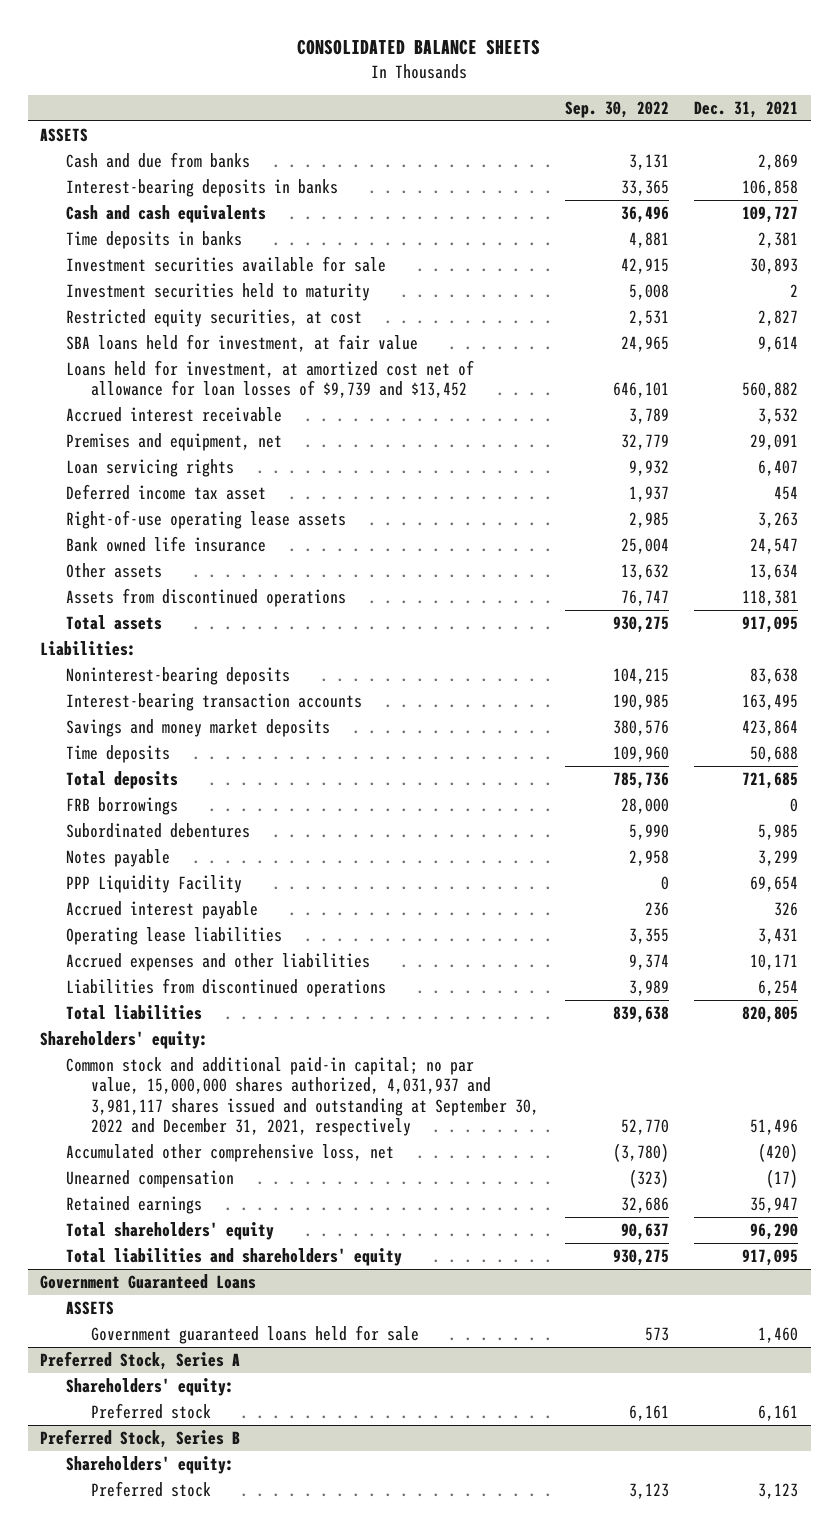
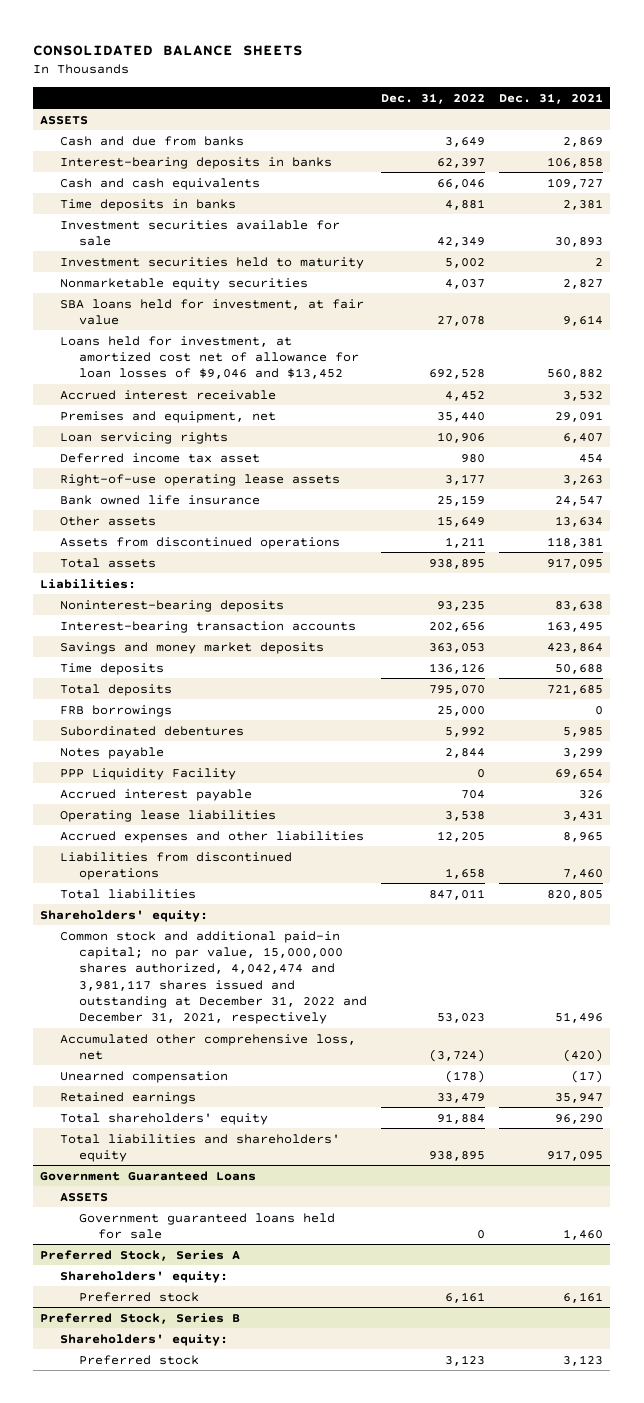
[564,101,669,119] Sep. 30, 2022 -> none
none -> [380,92,485,104] Dec. 31, 2022
[65,308,362,327] Restricted equity securities, at cost -> [59,277,308,290] Nonmarketable equity securities
[65,359,474,399] Loans held for investment, at amortized cost net of allowance for loan losses of $9,739 and $13,452 -> [59,335,359,380] Loans held for investment, at amortized cost net of allowance for loan losses of $9,046 and $13,452
[750,953,799,970] 10,171 -> [563,831,604,842] 8,965
[758,979,799,996] 6,254 -> [563,868,604,879] 7,460
[65,1056,539,1137] Common stock and additional paid-in capital; no par value, 15,000,000 shares authorized, 4,031,937 and 3,981,117 shares issued and outstanding at September 30, 2022 and December 31, 2021, respectively -> [59,930,367,1025] Common stock and additional paid-in capital; no par value, 15,000,000 shares authorized, 4,042,474 and 3,981,117 shares issued and outstanding at December 31, 2022 and December 31, 2021, respectively

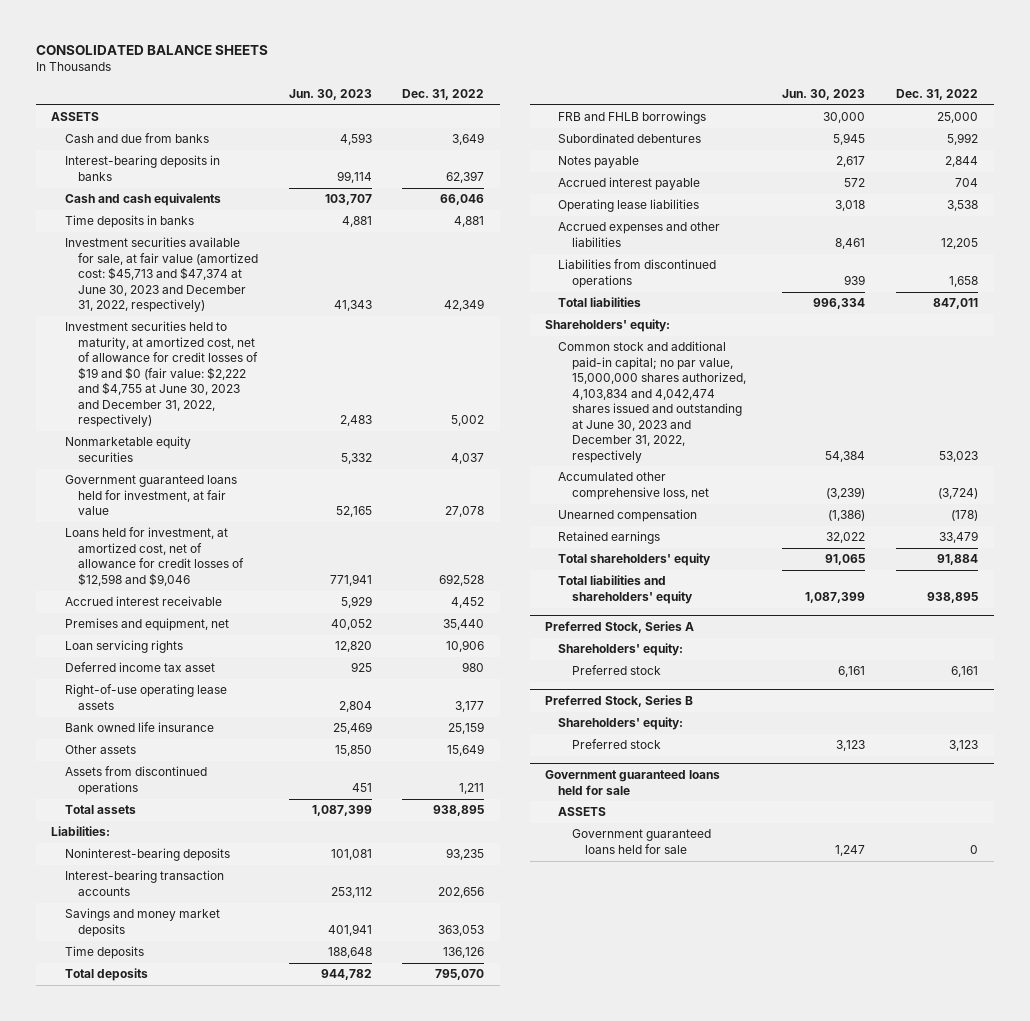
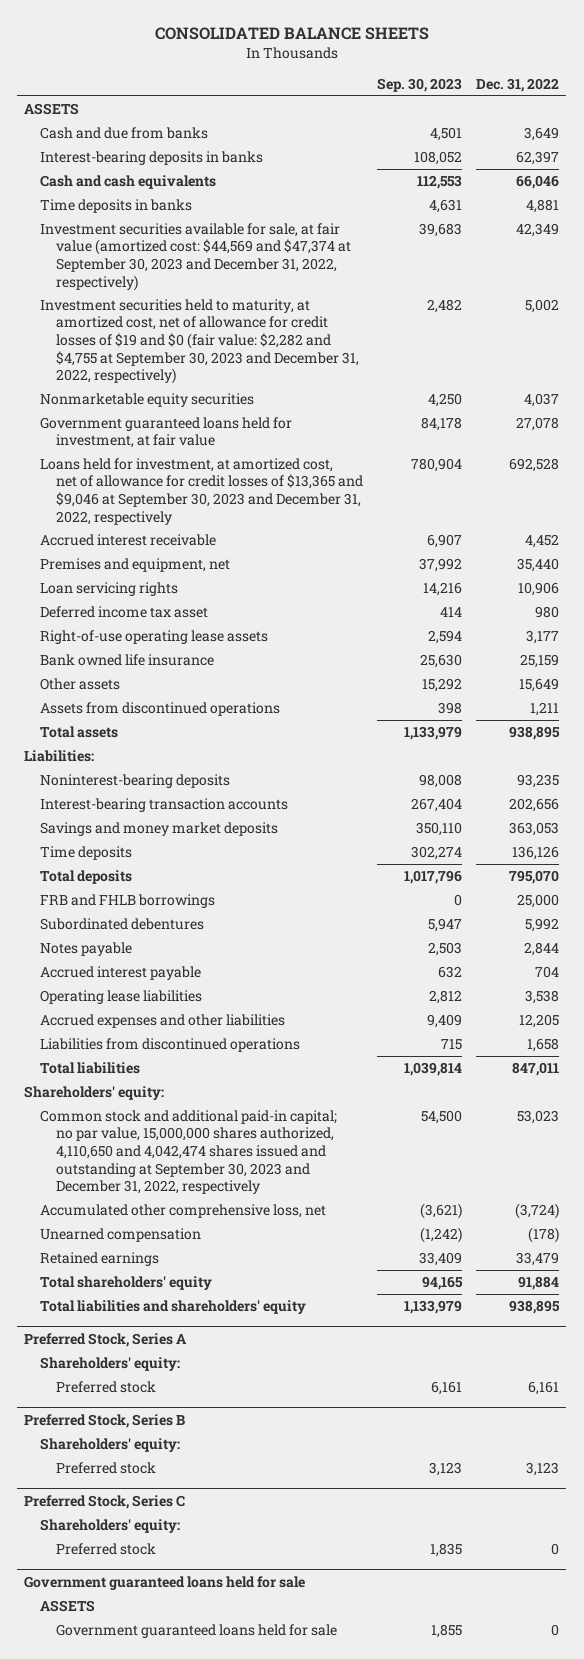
[288,89,372,101] Jun. 30, 2023 -> none
none -> [377,77,463,92] Sep. 30, 2023
[64,237,259,313] Investment securities available for sale, at fair value (amortized cost: $45,713 and $47,374 at June 30, 2023 and December 31, 2022, respectively) -> [40,222,351,291] Investment securities available for sale, at fair value (amortized cost: $44,569 and $47,374 at September 30, 2023 and December 31, 2022, respectively)
[64,321,259,428] Investment securities held to maturity, at amortized cost, net of allowance for credit losses of $19 and $0 (fair value: $2,222 and $4,755 at June 30, 2023 and December 31, 2022, respectively) -> [40,298,359,385] Investment securities held to maturity, at amortized cost, net of allowance for credit losses of $19 and $0 (fair value: $2,282 and $4,755 at September 30, 2023 and December 31, 2022, respectively)
[64,527,245,586] Loans held for investment, at amortized cost, net of allowance for credit losses of $12,598 and $9,046 -> [40,457,363,525] Loans held for investment, at amortized cost, net of allowance for credit losses of $13,365 and $9,046 at September 30, 2023 and December 31, 2022, respectively
[558,341,746,463] Common stock and additional paid-in capital; no par value, 15,000,000 shares authorized, 4,103,834 and 4,042,474 shares issued and outstanding at June 30, 2023 and December 31, 2022, respectively -> [40,1109,338,1195] Common stock and additional paid-in capital; no par value, 15,000,000 shares authorized, 4,110,650 and 4,042,474 shares issued and outstanding at September 30, 2023 and December 31, 2022, respectively
none -> [24,1494,186,1509] Preferred Stock, Series C
none -> [40,1518,181,1533] Shareholders' equity:
none -> [55,1542,156,1555] Preferred stock

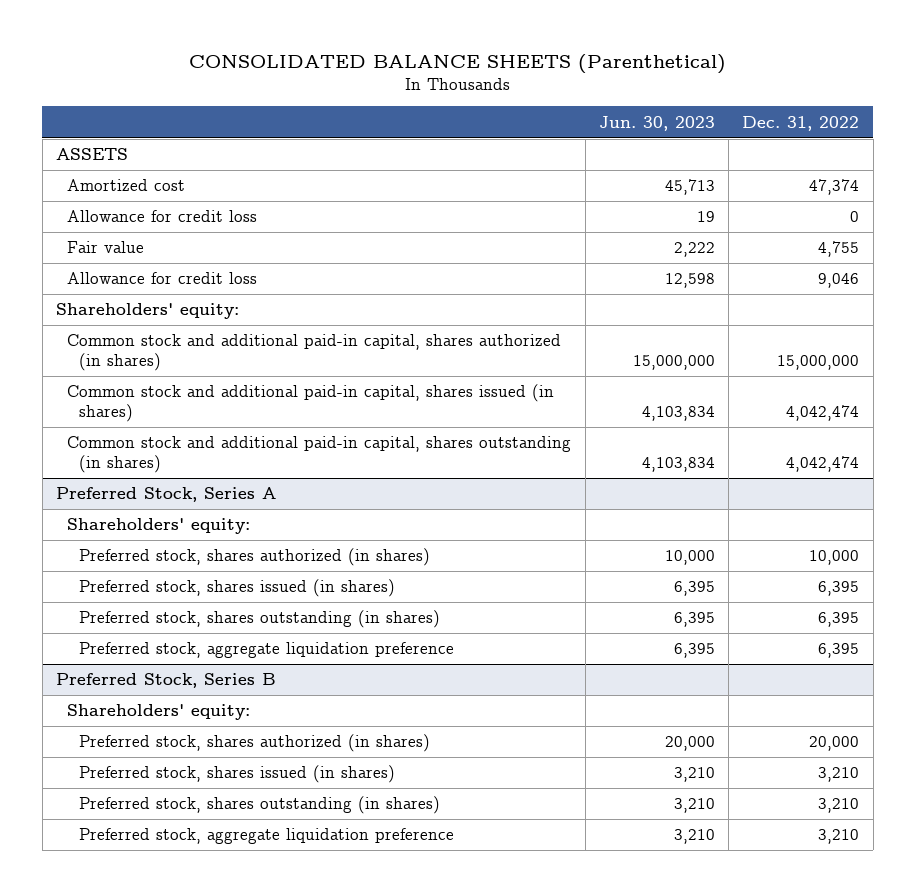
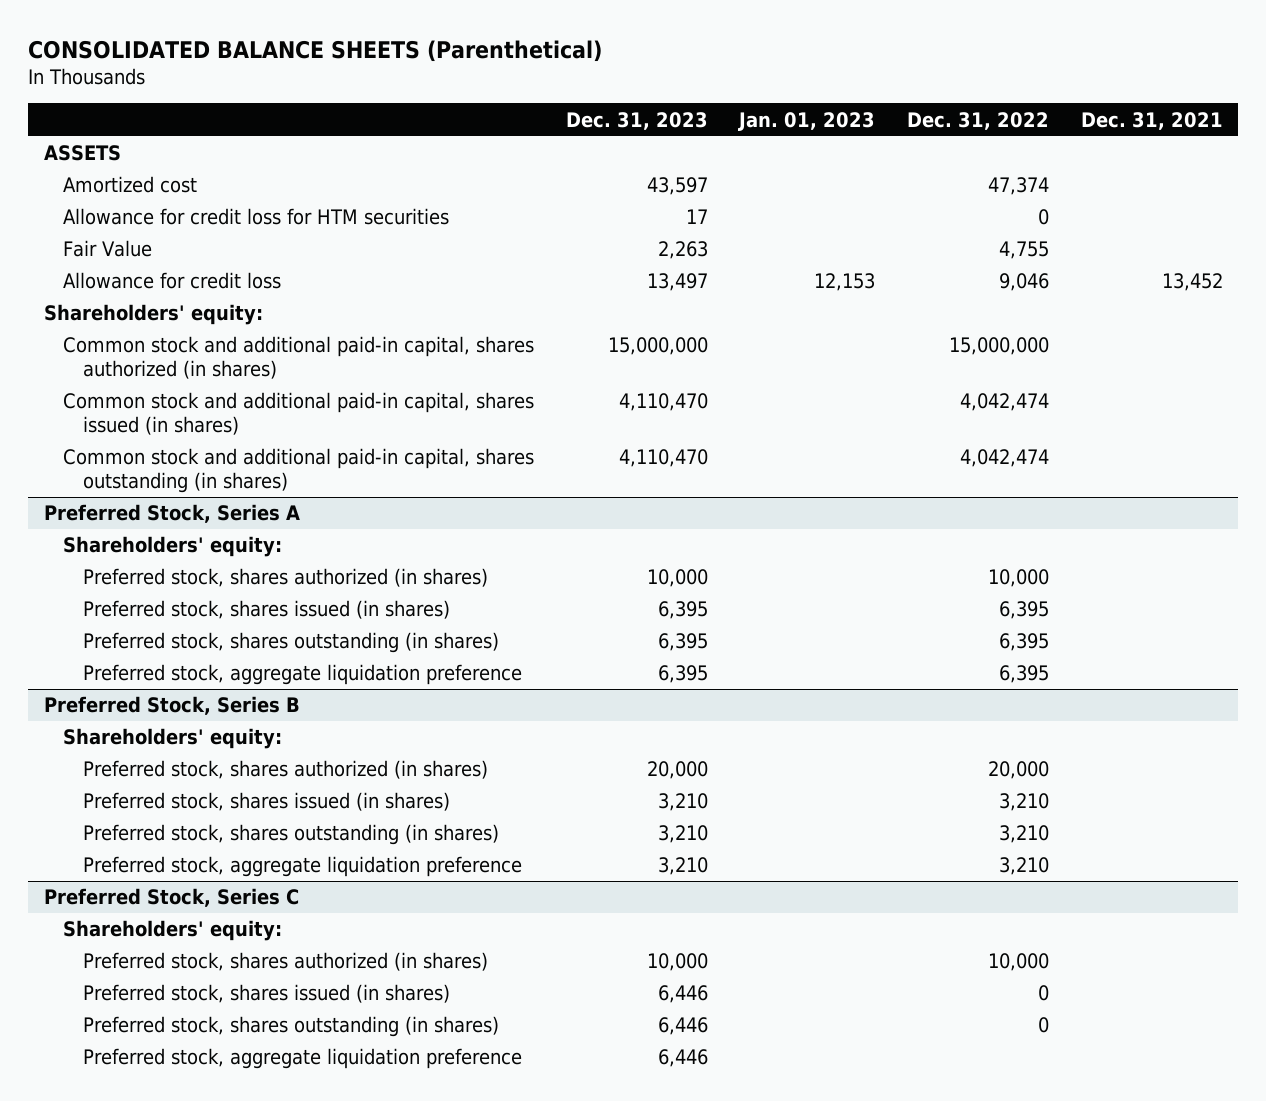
[598,115,715,131] Jun. 30, 2023 -> none
none -> [565,111,708,130] Dec. 31, 2023
none -> [738,111,876,131] Jan. 01, 2023
none -> [1080,111,1223,130] Dec. 31, 2021
[67,210,258,223] Allowance for credit loss -> [63,208,450,226] Allowance for credit loss for HTM securities
[67,241,145,254] Fair value -> [63,240,153,258] Fair Value
none -> [43,888,299,908] Preferred Stock, Series C
none -> [63,920,283,942] Shareholders' equity:
none -> [82,952,488,972] Preferred stock, shares authorized (in shares)
none -> [82,984,450,1004] Preferred stock, shares issued (in shares)
none -> [82,1016,499,1038] Preferred stock, shares outstanding (in shares)
none -> [82,1048,522,1070] Preferred stock, aggregate liquidation preference

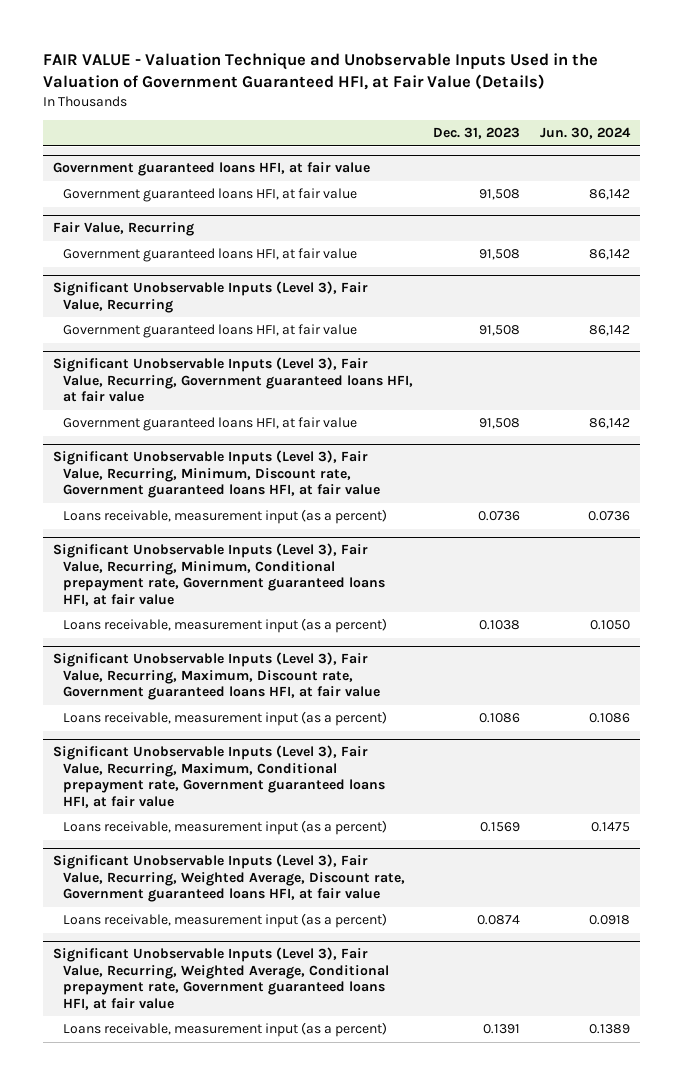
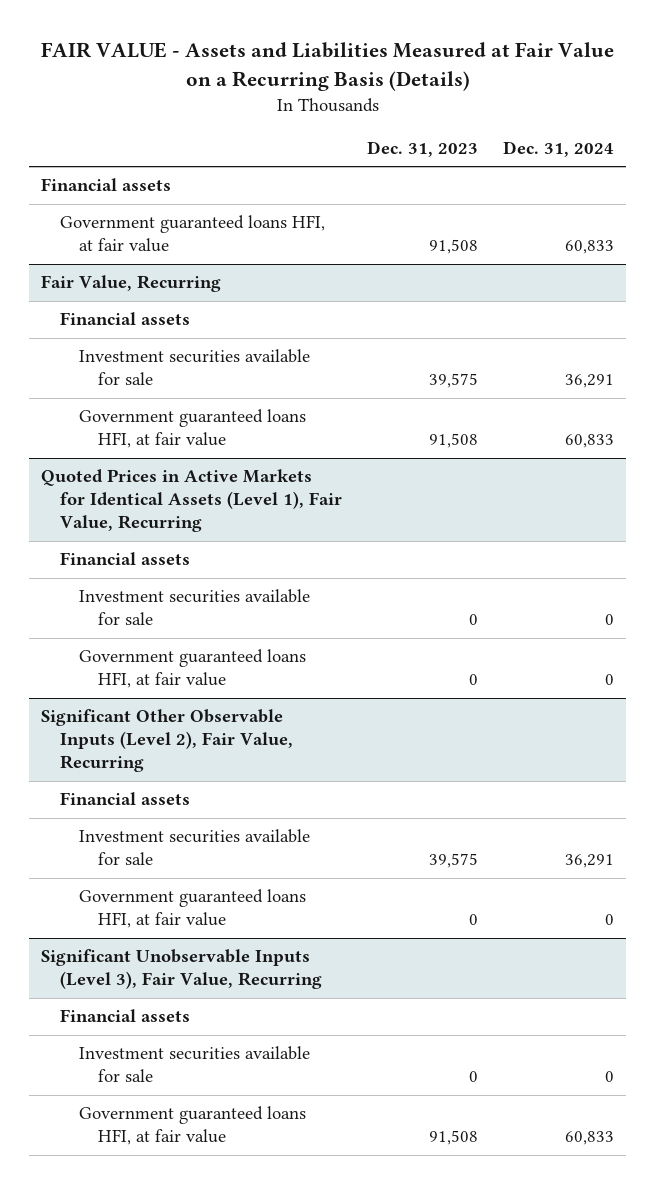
[42,52,598,90] FAIR VALUE - Valuation Technique and Unobservable Inputs Used in the Valuation of Government Guaranteed HFI, at Fair Value (Details) -> [40,42,614,92] FAIR VALUE - Assets and Liabilities Measured at Fair Value on a Recurring Basis (Details)
[540,127,632,140] Jun. 30, 2024 -> none
none -> [502,140,614,157] Dec. 31, 2024
[52,162,370,177] Government guaranteed loans HFI, at fair value -> none
none -> [41,178,172,192] Financial assets
none -> [60,312,191,326] Financial assets
none -> [78,349,310,386] Investment securities available for sale
none -> [41,469,343,533] Quoted Prices in Active Markets for Identical Assets (Level 1), Fair Value, Recurring
none -> [60,552,191,566] Financial assets
none -> [78,589,310,626] Investment securities available for sale
none -> [78,649,306,689] Government guaranteed loans HFI, at fair value
none -> [41,709,294,773] Significant Other Observable Inputs (Level 2), Fair Value, Recurring
none -> [60,792,191,806] Financial assets
none -> [78,829,310,866] Investment securities available for sale
none -> [78,889,306,929] Government guaranteed loans HFI, at fair value
[63,324,358,339] Government guaranteed loans HFI, at fair value -> none
[52,357,414,403] Significant Unobservable Inputs (Level 3), Fair Value, Recurring, Government guaranteed loans HFI, at fair value -> none
none -> [60,1009,191,1023] Financial assets
none -> [78,1046,310,1083] Investment securities available for sale
[52,450,381,499] Significant Unobservable Inputs (Level 3), Fair Value, Recurring, Minimum, Discount rate, Government guaranteed loans HFI, at fair value -> none
[63,509,388,525] Loans receivable, measurement input (as a percent) -> none
[52,543,386,606] Significant Unobservable Inputs (Level 3), Fair Value, Recurring, Minimum, Conditional prepayment rate, Government guaranteed loans HFI, at fair value -> none
[63,618,388,634] Loans receivable, measurement input (as a percent) -> none
[52,652,381,701] Significant Unobservable Inputs (Level 3), Fair Value, Recurring, Maximum, Discount rate, Government guaranteed loans HFI, at fair value -> none
[63,711,388,727] Loans receivable, measurement input (as a percent) -> none
[52,745,386,808] Significant Unobservable Inputs (Level 3), Fair Value, Recurring, Maximum, Conditional prepayment rate, Government guaranteed loans HFI, at fair value -> none
[63,820,388,836] Loans receivable, measurement input (as a percent) -> none
[52,854,406,903] Significant Unobservable Inputs (Level 3), Fair Value, Recurring, Weighted Average, Discount rate, Government guaranteed loans HFI, at fair value -> none
[63,913,388,929] Loans receivable, measurement input (as a percent) -> none
[52,947,390,1010] Significant Unobservable Inputs (Level 3), Fair Value, Recurring, Weighted Average, Conditional prepayment rate, Government guaranteed loans HFI, at fair value -> none
[63,1022,388,1038] Loans receivable, measurement input (as a percent) -> none

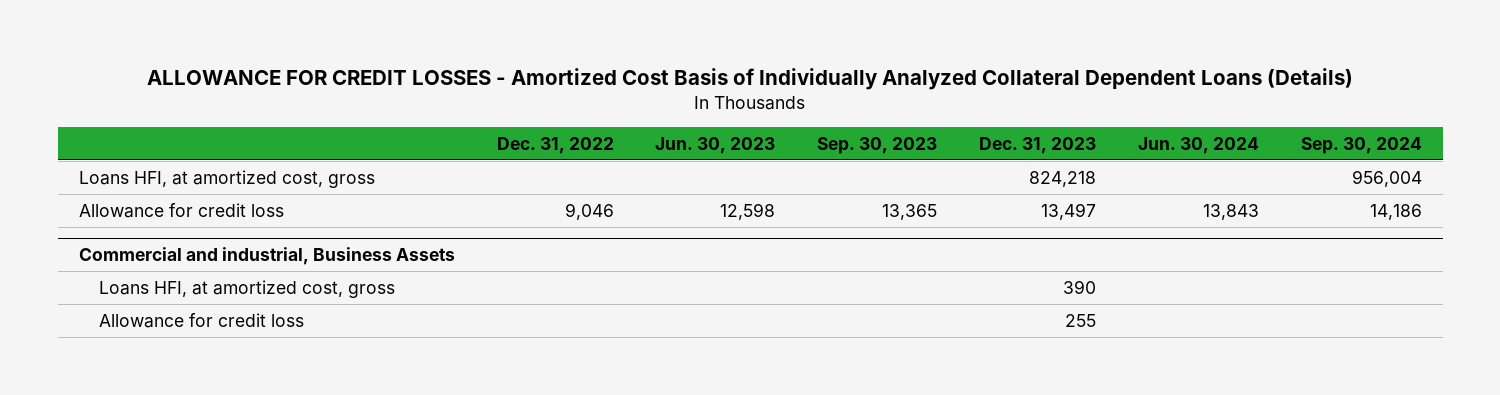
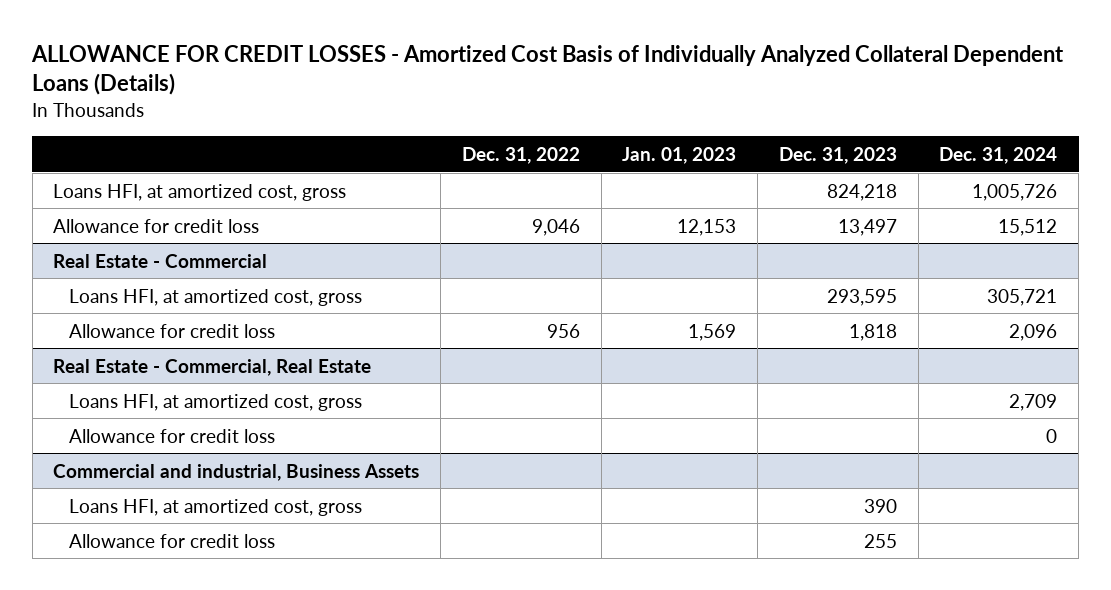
[655,136,776,154] Jun. 30, 2023 -> none
[817,136,938,154] Sep. 30, 2023 -> none
[1137,136,1259,154] Jun. 30, 2024 -> none
[1300,136,1422,154] Sep. 30, 2024 -> none
none -> [622,146,737,164] Jan. 01, 2023
none -> [939,146,1058,164] Dec. 31, 2024
none -> [53,253,268,268] Real Estate - Commercial
none -> [68,288,362,306] Loans HFI, at amortized cost, gross
none -> [68,323,275,338] Allowance for credit loss
none -> [53,358,372,376] Real Estate - Commercial, Real Estate
none -> [68,393,362,411] Loans HFI, at amortized cost, gross
none -> [68,428,275,443] Allowance for credit loss

